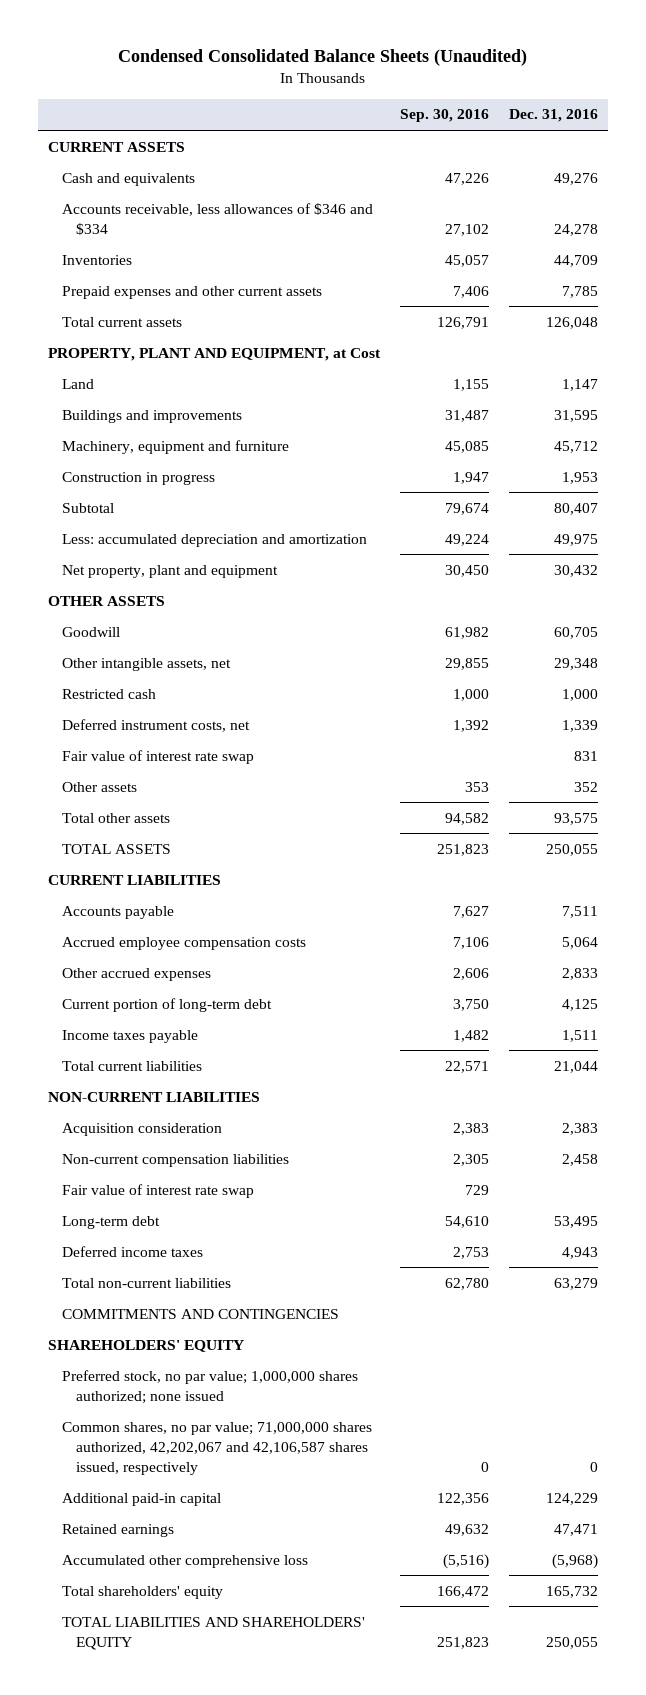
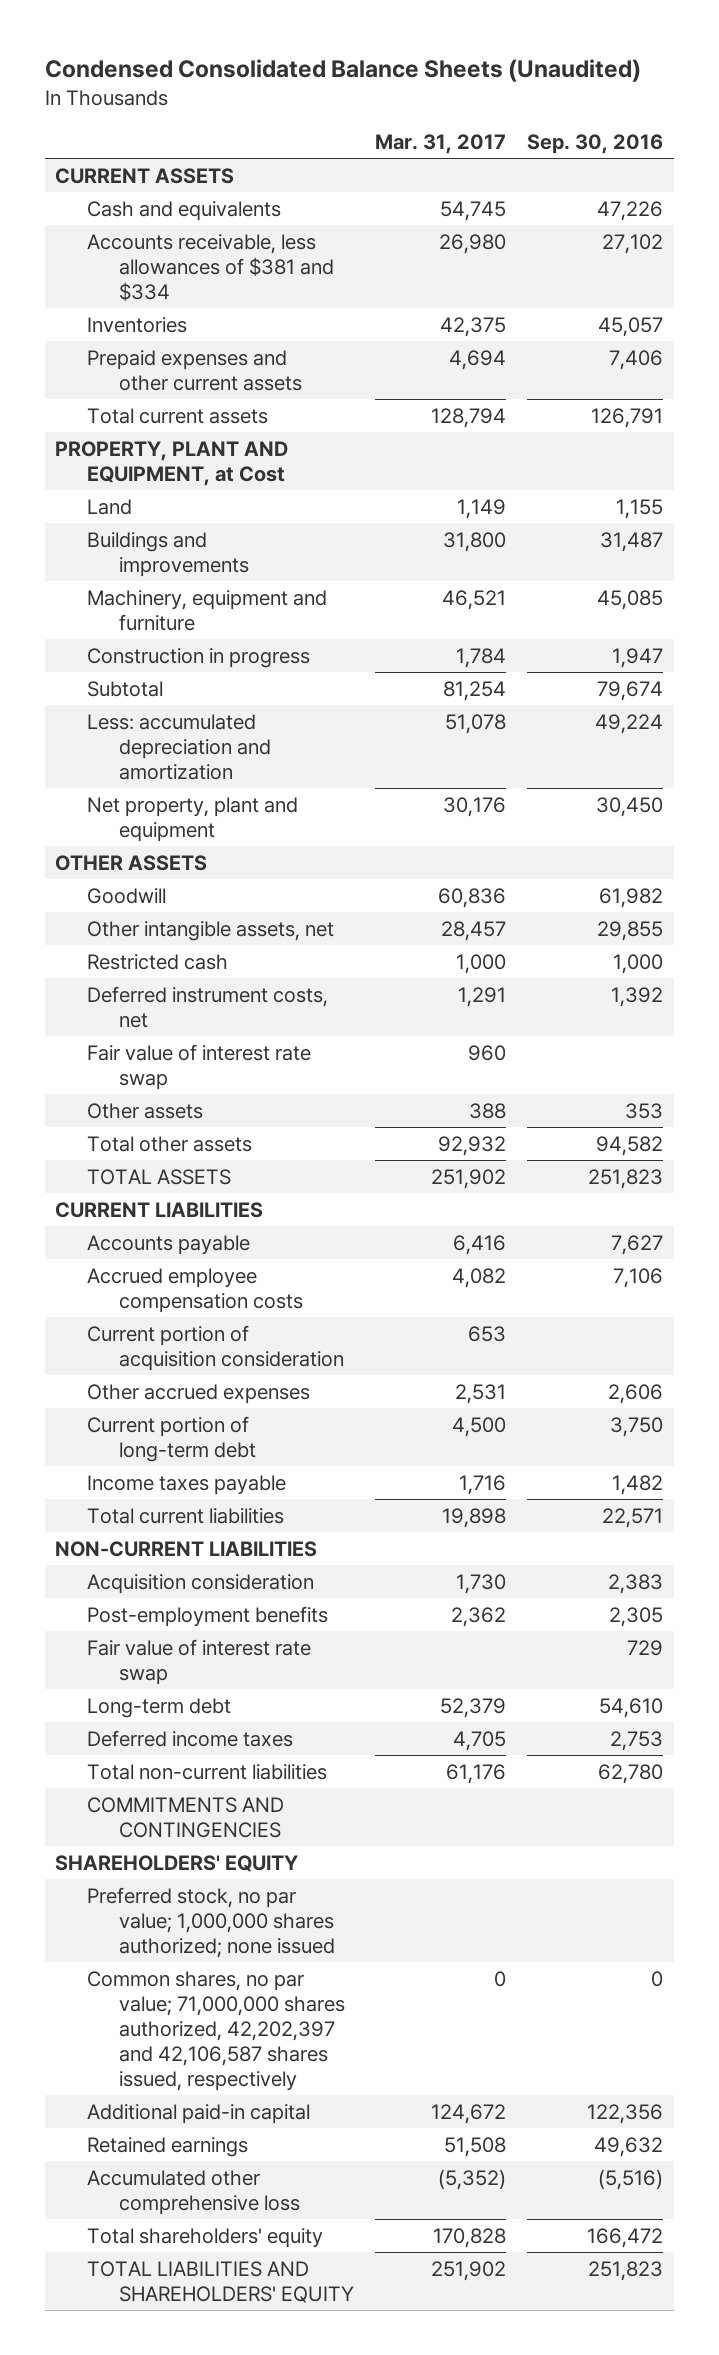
[508,109,598,123] Dec. 31, 2016 -> none
none -> [375,134,507,155] Mar. 31, 2017
[62,202,374,235] Accounts receivable, less allowances of $346 and $334 -> [87,233,335,301] Accounts receivable, less allowances of $381 and $334
none -> [87,1324,345,1371] Current portion of acquisition consideration
[62,1153,290,1167] Non-current compensation liabilities -> [87,1605,329,1627] Post-employment benefits
[62,1421,373,1475] Common shares, no par value; 71,000,000 shares authorized, 42,202,067 and 42,106,587 shares issued, respectively -> [87,1970,346,2091] Common shares, no par value; 71,000,000 shares authorized, 42,202,397 and 42,106,587 shares issued, respectively

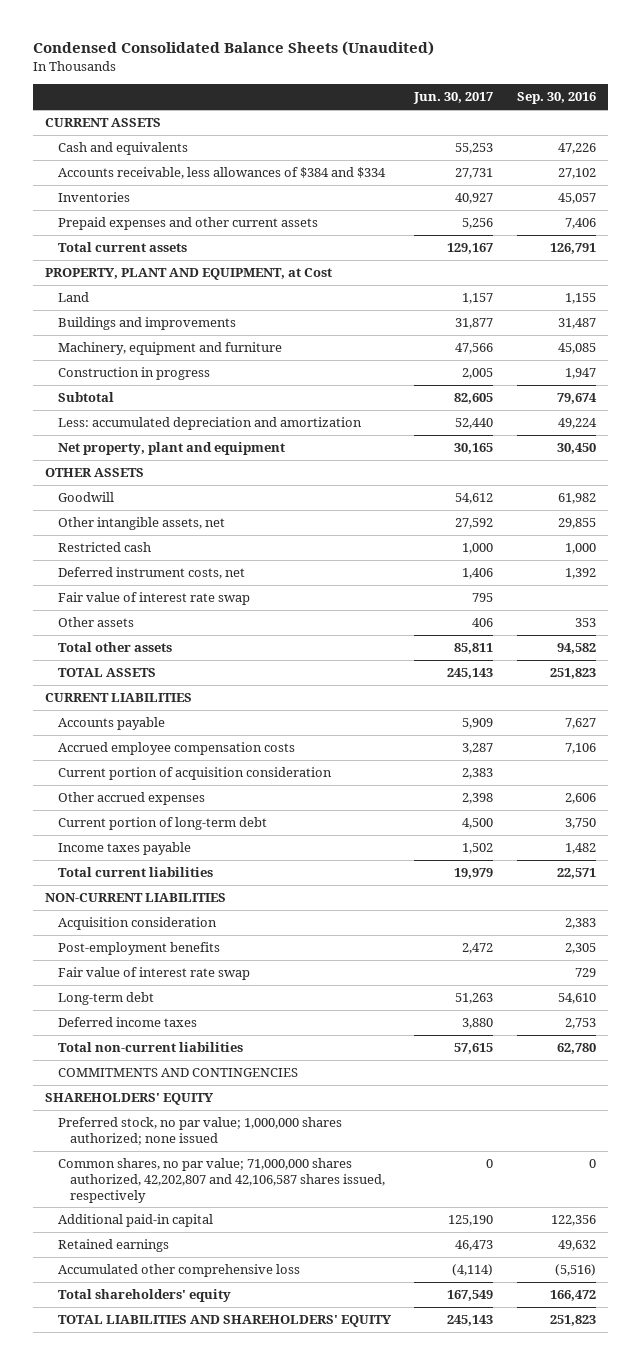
[375,134,507,155] Mar. 31, 2017 -> none
none -> [413,92,494,105] Jun. 30, 2017
[87,233,335,301] Accounts receivable, less allowances of $381 and $334 -> [57,167,386,180] Accounts receivable, less allowances of $384 and $334
[87,1970,346,2091] Common shares, no par value; 71,000,000 shares authorized, 42,202,397 and 42,106,587 shares issued, respectively -> [57,1158,386,1203] Common shares, no par value; 71,000,000 shares authorized, 42,202,807 and 42,106,587 shares issued, respectively

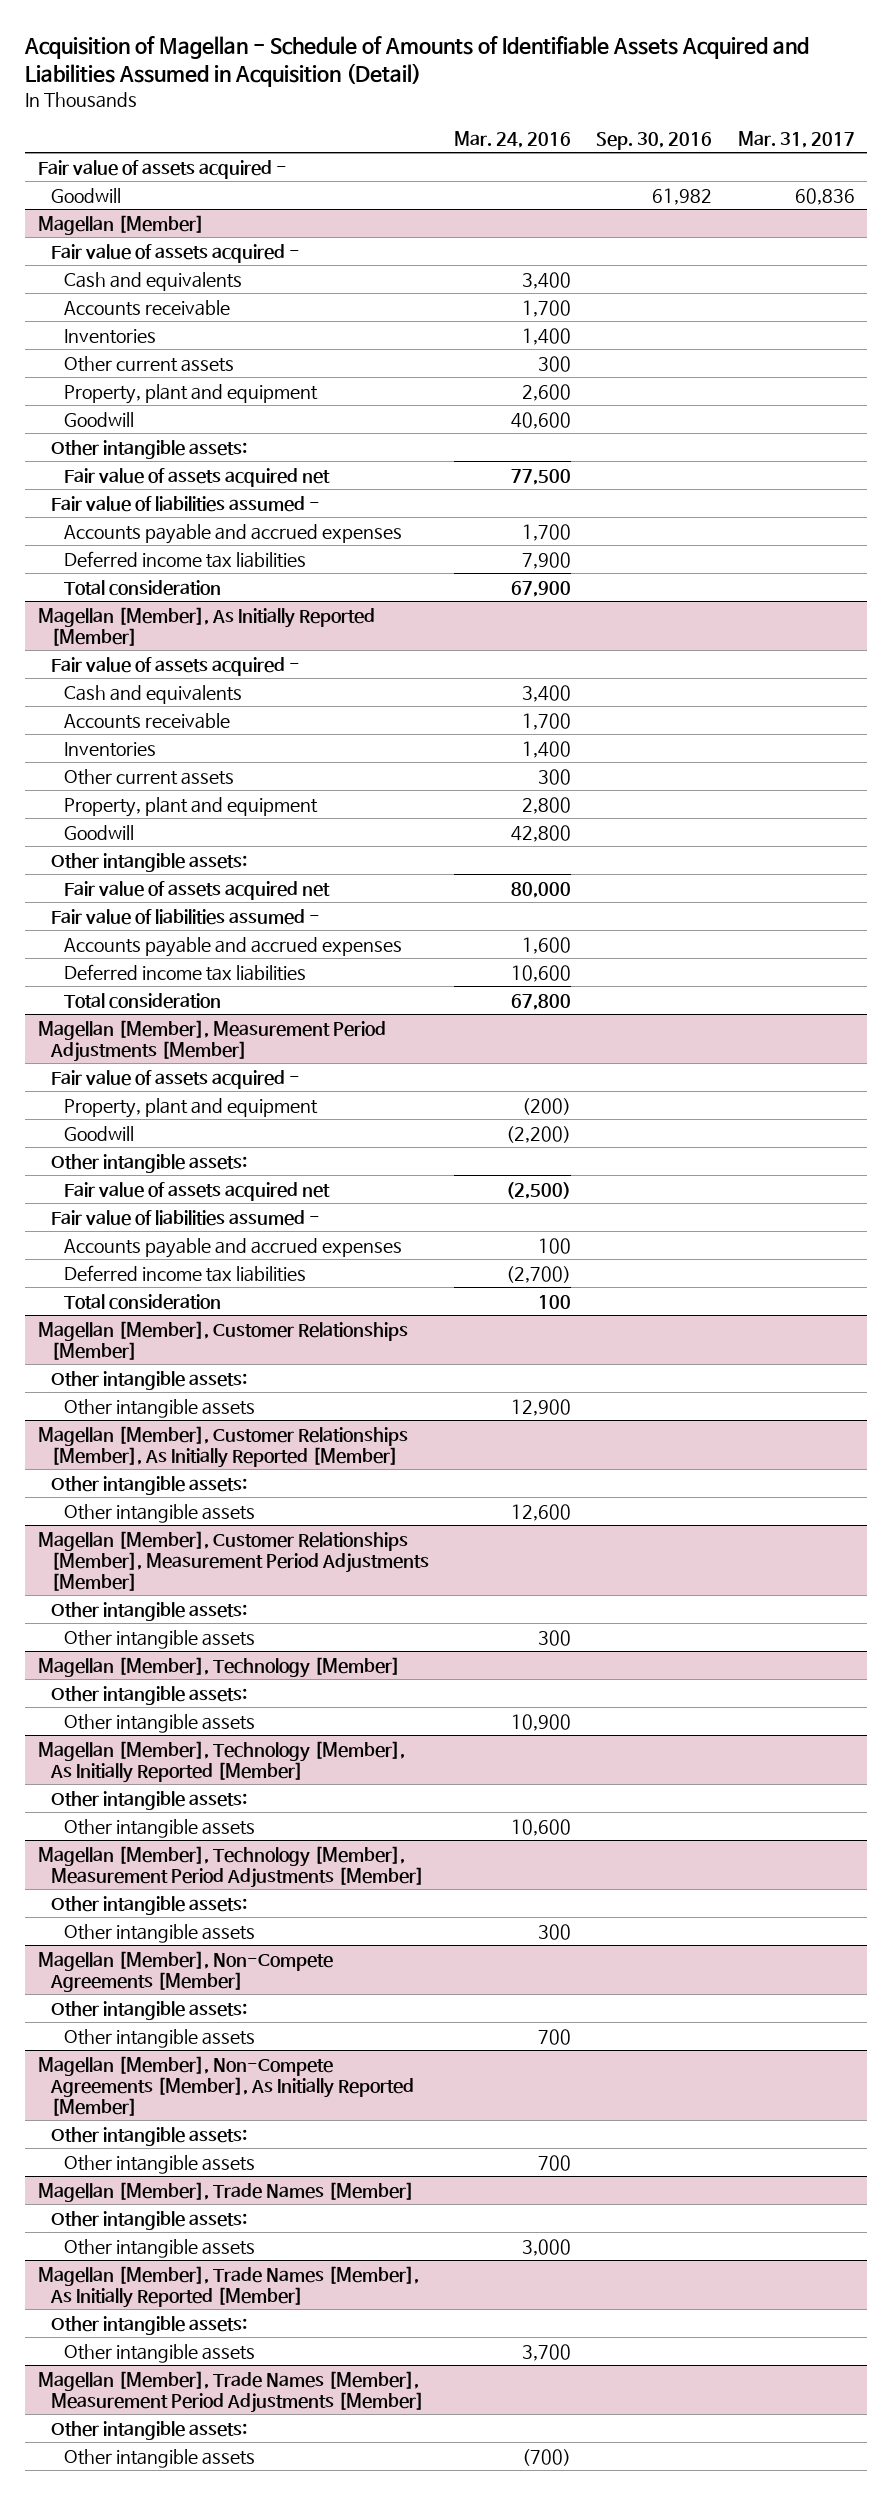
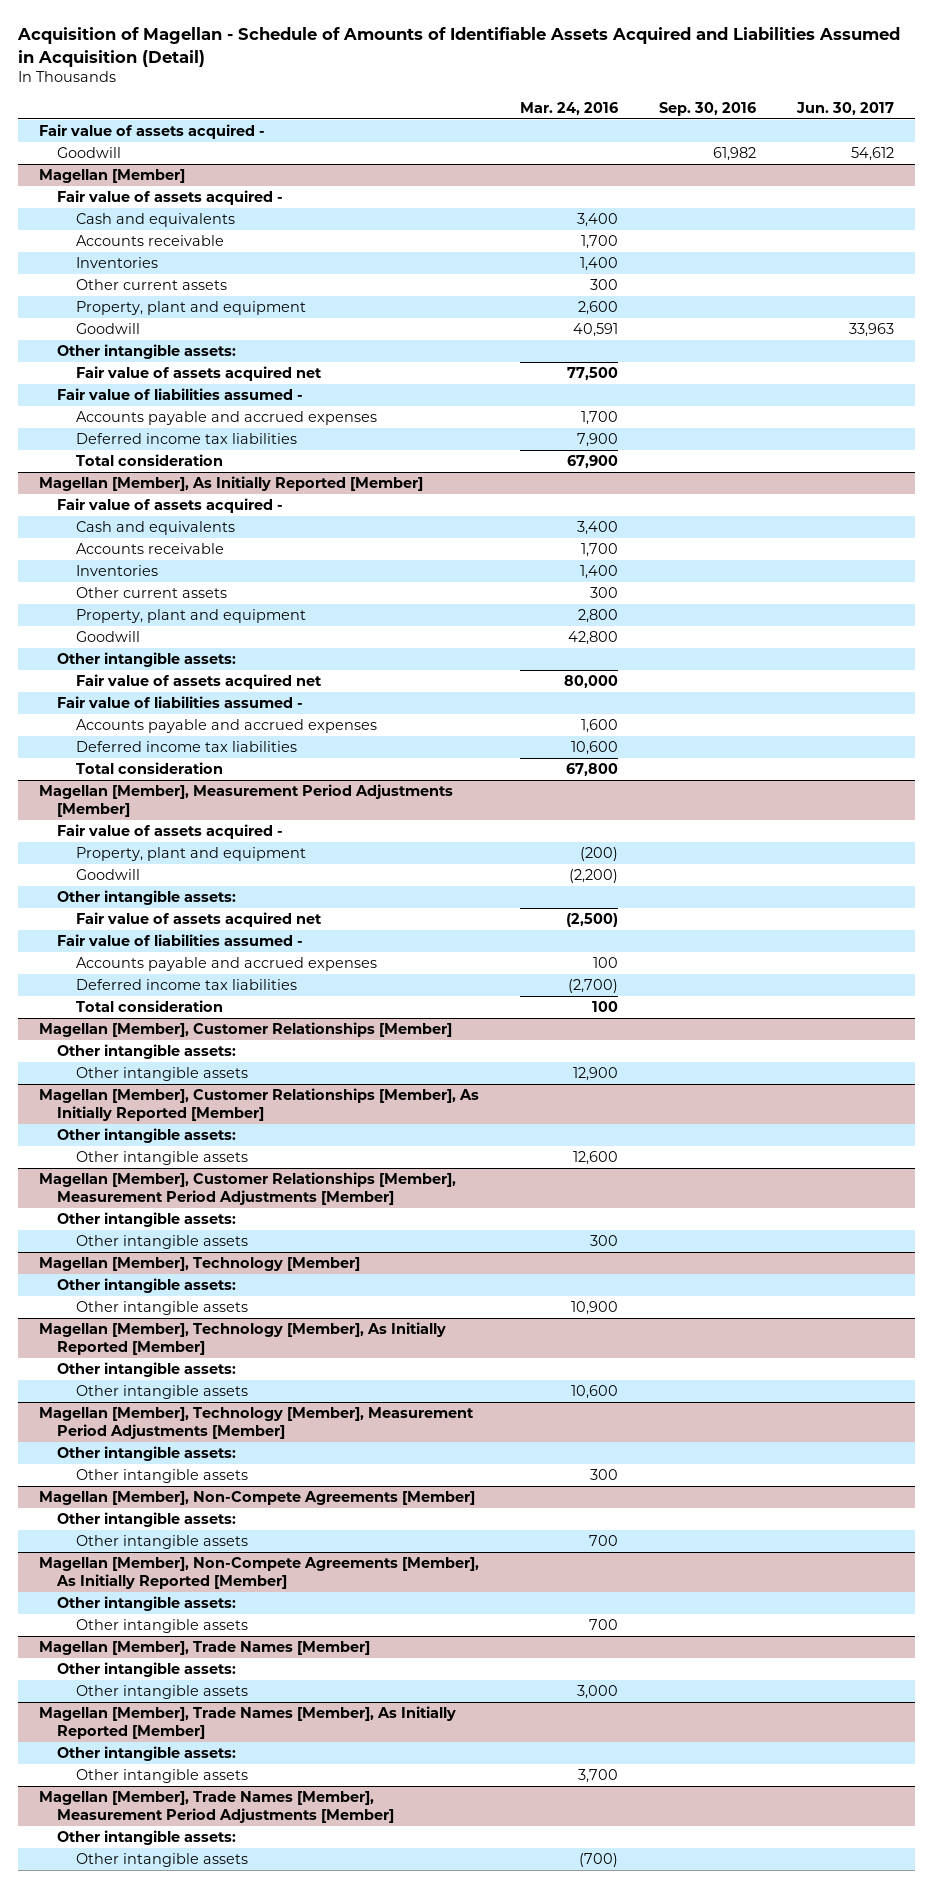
[737,130,855,148] Mar. 31, 2017 -> none
none -> [796,101,895,115] Jun. 30, 2017
[511,411,572,429] 40,600 -> [572,323,618,338] 40,591

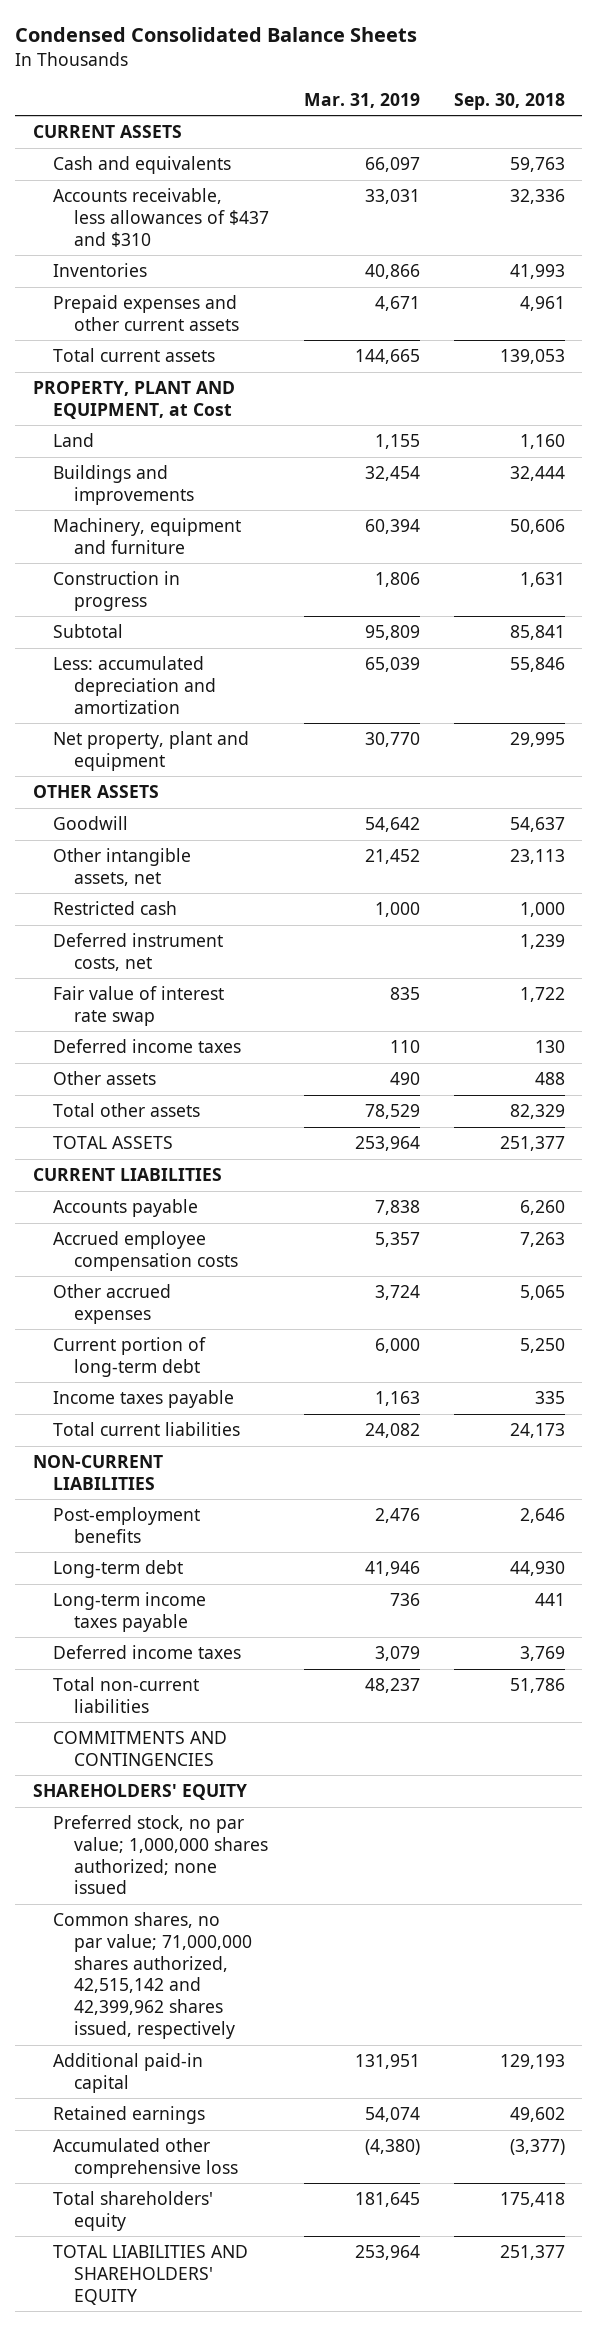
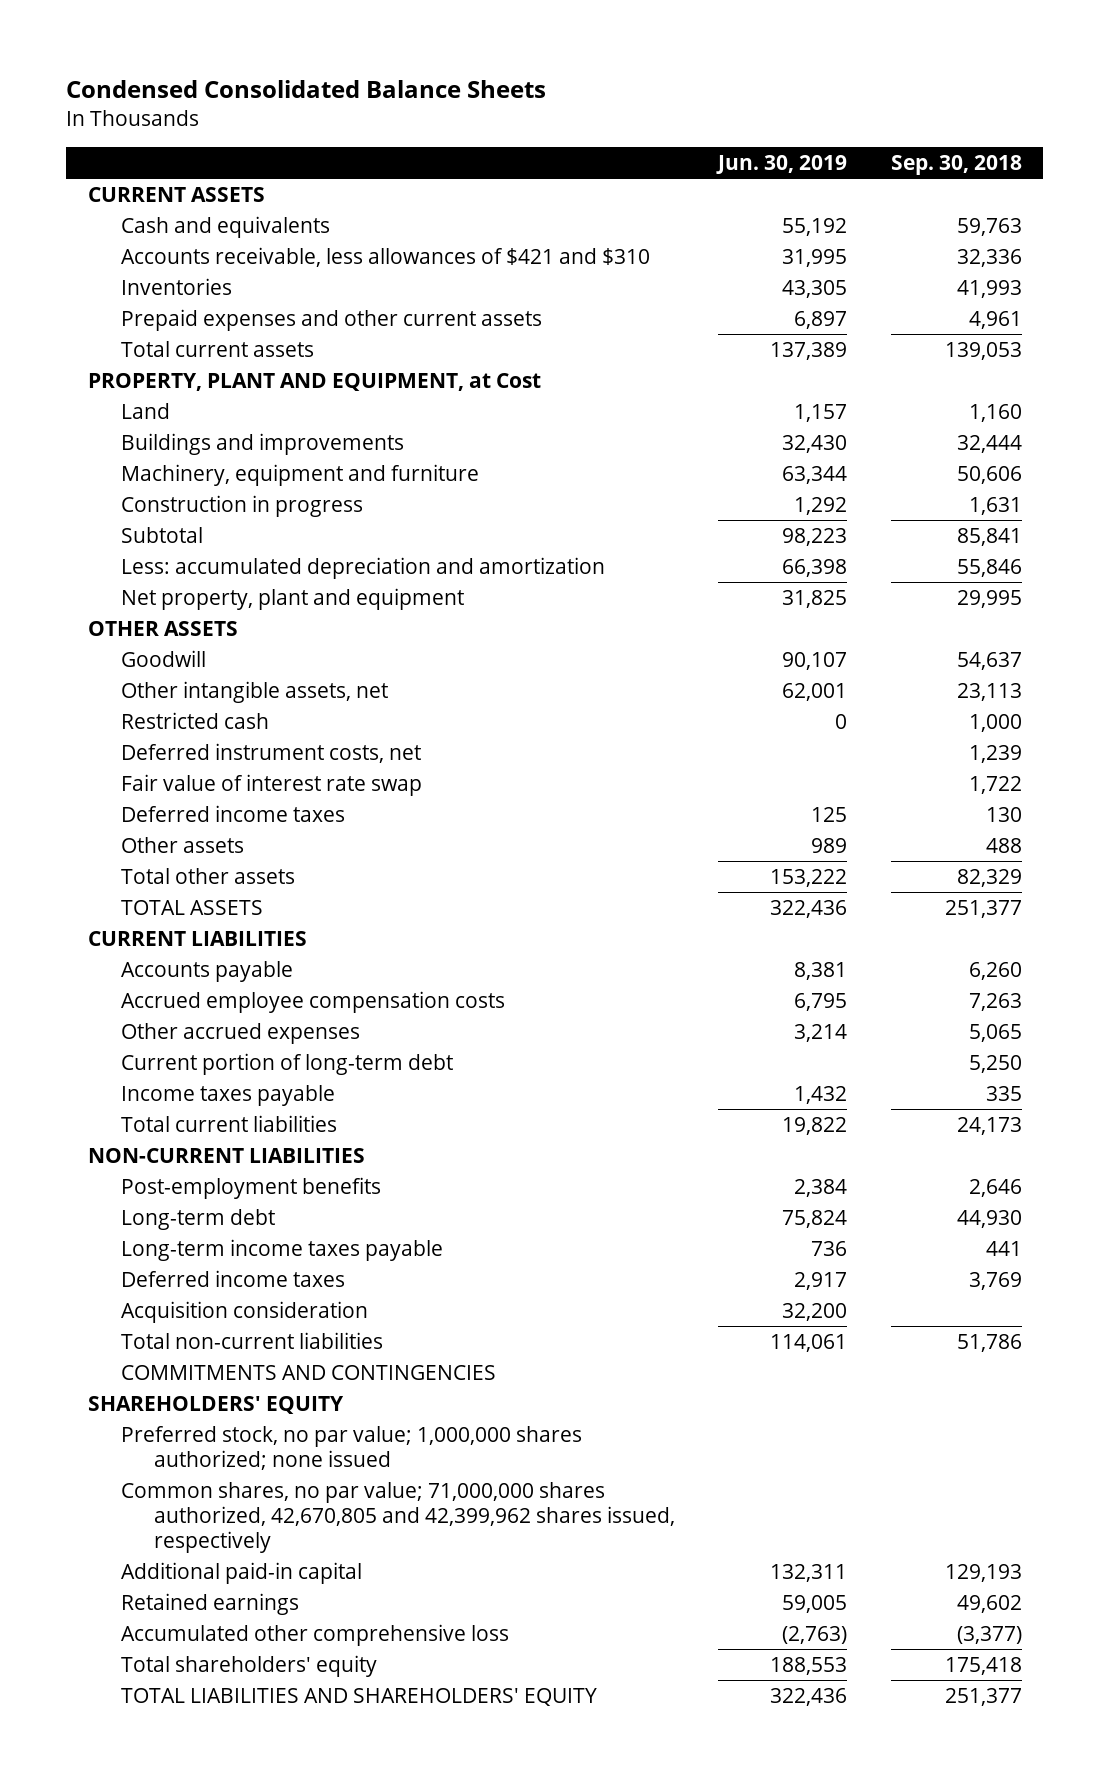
[303,92,420,108] Mar. 31, 2019 -> none
none -> [716,155,848,175] Jun. 30, 2019
[53,188,270,247] Accounts receivable, less allowances of $437 and $310 -> [121,246,651,267] Accounts receivable, less allowances of $421 and $310
none -> [121,1300,369,1323] Acquisition consideration
[53,1912,253,2039] Common shares, no par value; 71,000,000 shares authorized, 42,515,142 and 42,399,962 shares issued, respectively -> [121,1481,676,1553] Common shares, no par value; 71,000,000 shares authorized, 42,670,805 and 42,399,962 shares issued, respectively

